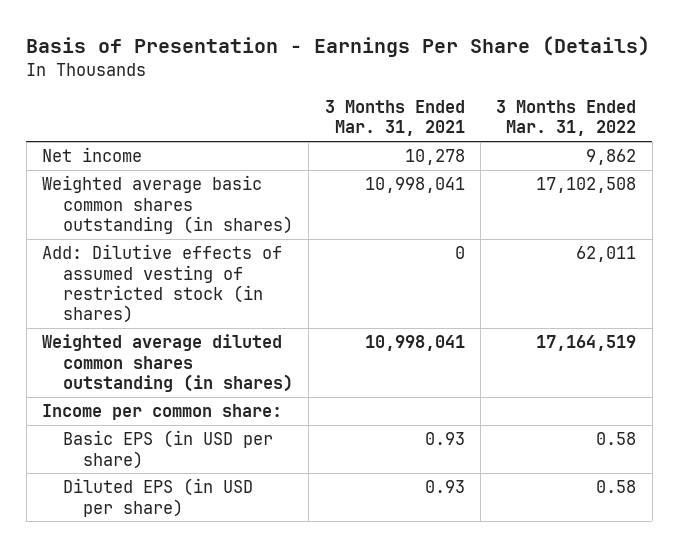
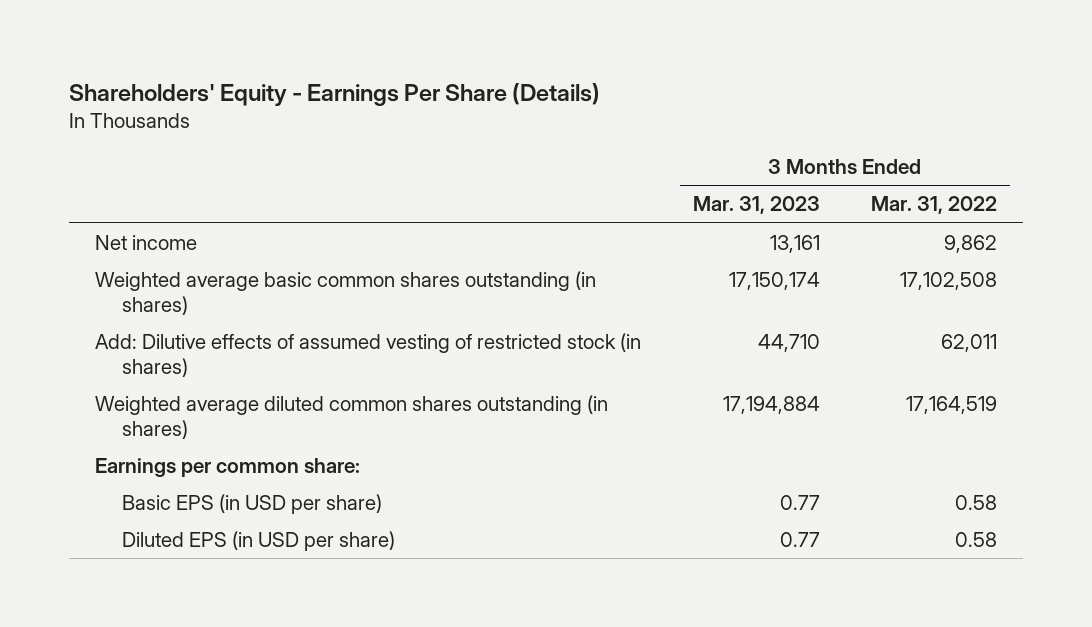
[26,35,651,57] Basis of Presentation - Earnings Per Share (Details) -> [69,82,601,106] Shareholders' Equity - Earnings Per Share (Details)
[324,100,465,137] 3 Months Ended Mar. 31, 2021 -> none
none -> [692,196,820,215] Mar. 31, 2023
[42,404,283,421] Income per common share: -> [94,458,360,478] Earnings per common share:

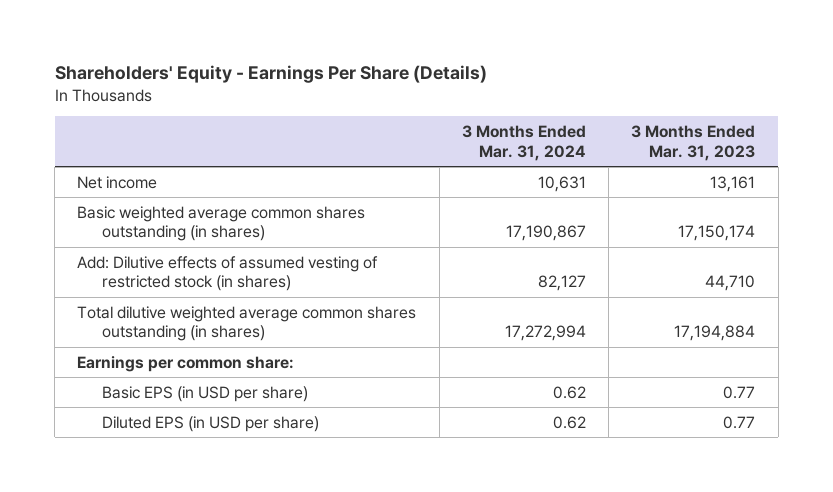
[871,196,998,215] Mar. 31, 2022 -> none
none -> [461,125,586,161] 3 Months Ended Mar. 31, 2024
[94,271,596,315] Weighted average basic common shares outstanding (in shares) -> [77,205,366,242] Basic weighted average common shares outstanding (in shares)
[94,395,608,439] Weighted average diluted common shares outstanding (in shares) -> [77,305,417,342] Total dilutive weighted average common shares outstanding (in shares)

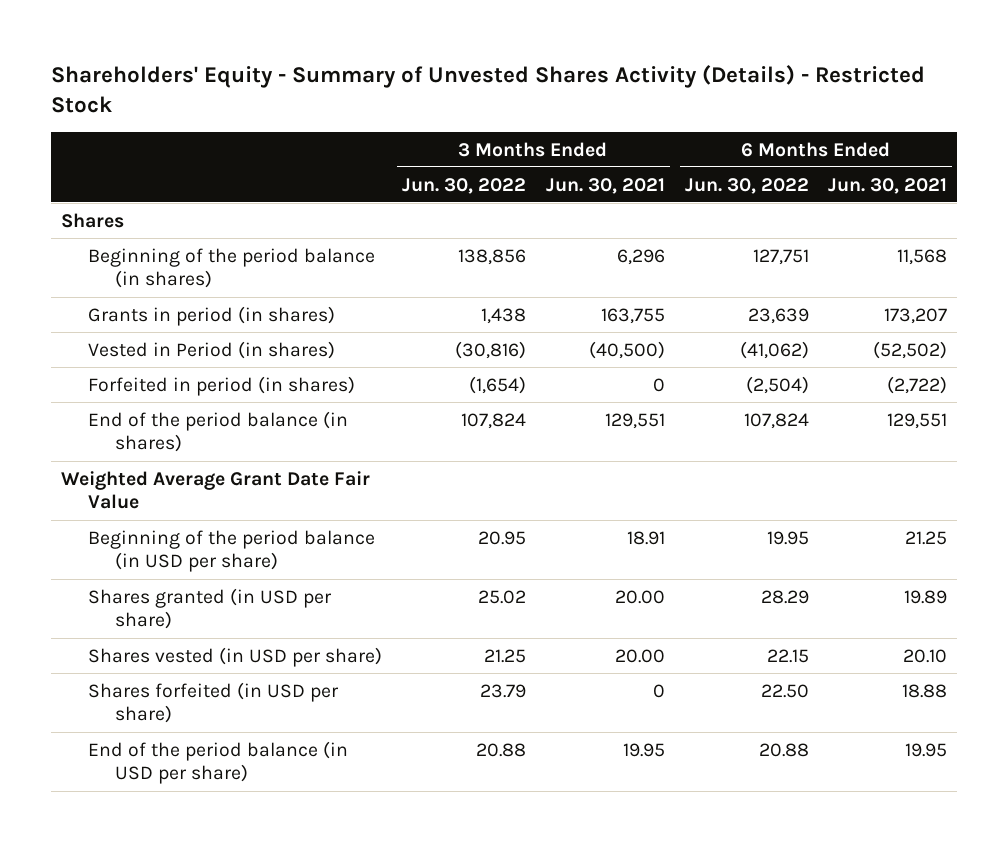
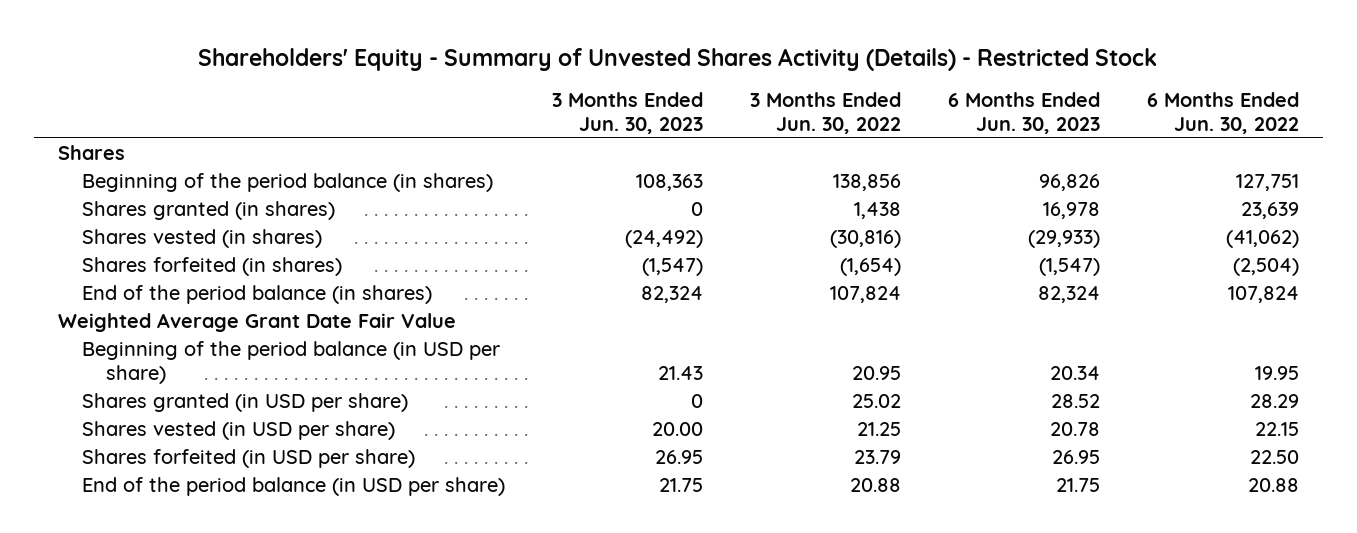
[545,177,665,194] Jun. 30, 2021 -> none
[828,177,948,194] Jun. 30, 2021 -> none
none -> [551,92,703,134] 3 Months Ended Jun. 30, 2023
none -> [948,92,1101,134] 6 Months Ended Jun. 30, 2023
[88,305,336,326] Grants in period (in shares) -> [81,201,335,221] Shares granted (in shares)
[88,340,336,359] Vested in Period (in shares) -> [81,229,322,249] Shares vested (in shares)
[88,375,356,396] Forfeited in period (in shares) -> [81,257,342,277] Shares forfeited (in shares)

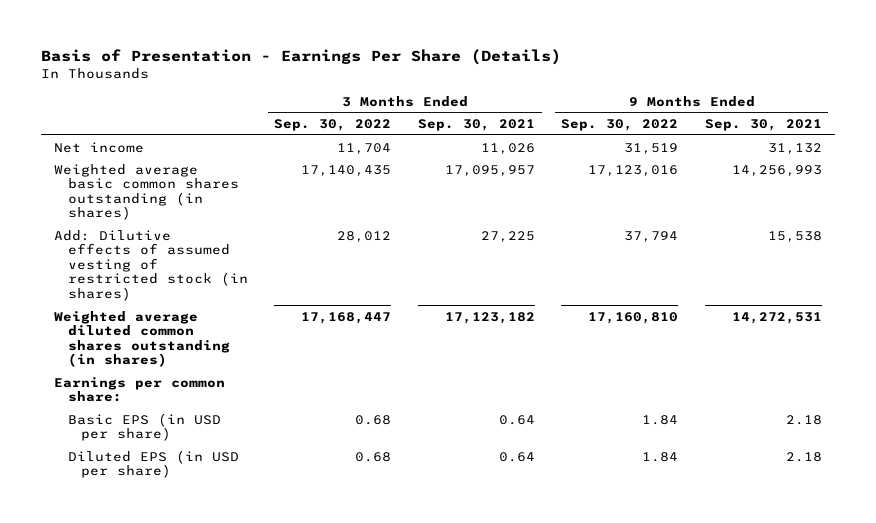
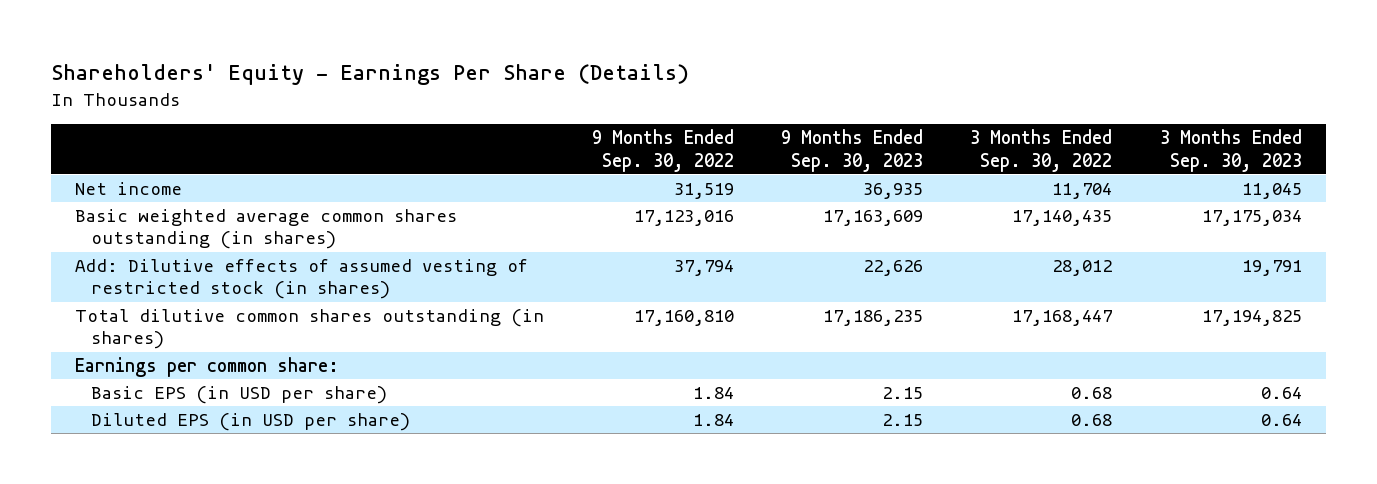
[41,48,562,65] Basis of Presentation - Earnings Per Share (Details) -> [51,64,690,86] Shareholders' Equity - Earnings Per Share (Details)
[417,119,535,132] Sep. 30, 2021 -> none
[704,119,822,132] Sep. 30, 2021 -> none
none -> [780,129,923,172] 9 Months Ended Sep. 30, 2023
none -> [1159,129,1302,172] 3 Months Ended Sep. 30, 2023
[54,163,239,221] Weighted average basic common shares outstanding (in shares) -> [75,209,458,250] Basic weighted average common shares outstanding (in shares)
[54,310,230,368] Weighted average diluted common shares outstanding (in shares) -> [75,309,545,350] Total dilutive common shares outstanding (in shares)

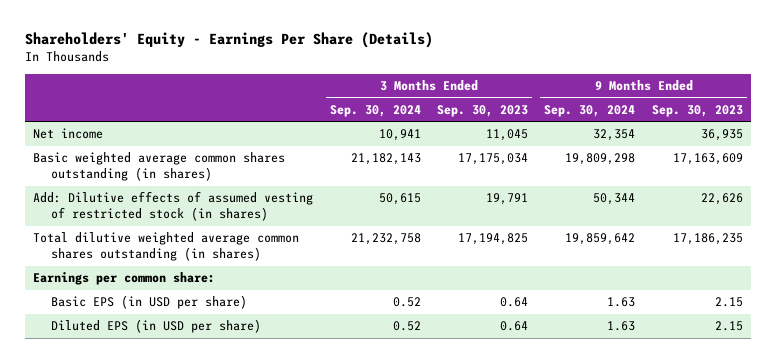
[591,129,734,172] 9 Months Ended Sep. 30, 2022 -> none
[970,129,1113,172] 3 Months Ended Sep. 30, 2022 -> none
none -> [329,104,421,117] Sep. 30, 2024
none -> [544,104,636,117] Sep. 30, 2024
[75,309,545,350] Total dilutive common shares outstanding (in shares) -> [33,232,300,262] Total dilutive weighted average common shares outstanding (in shares)

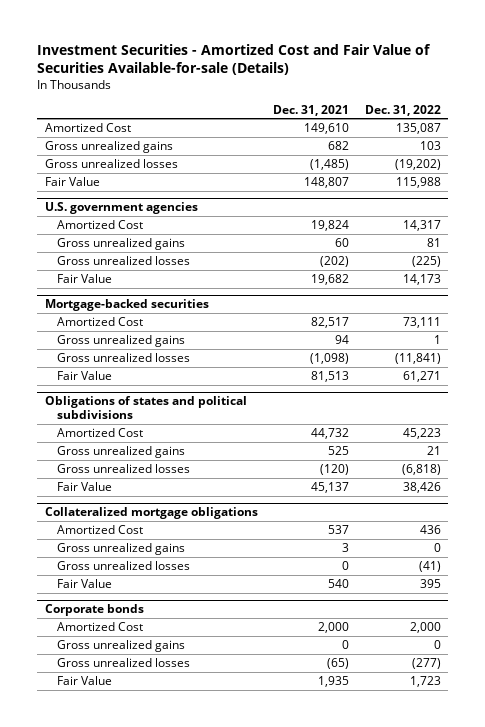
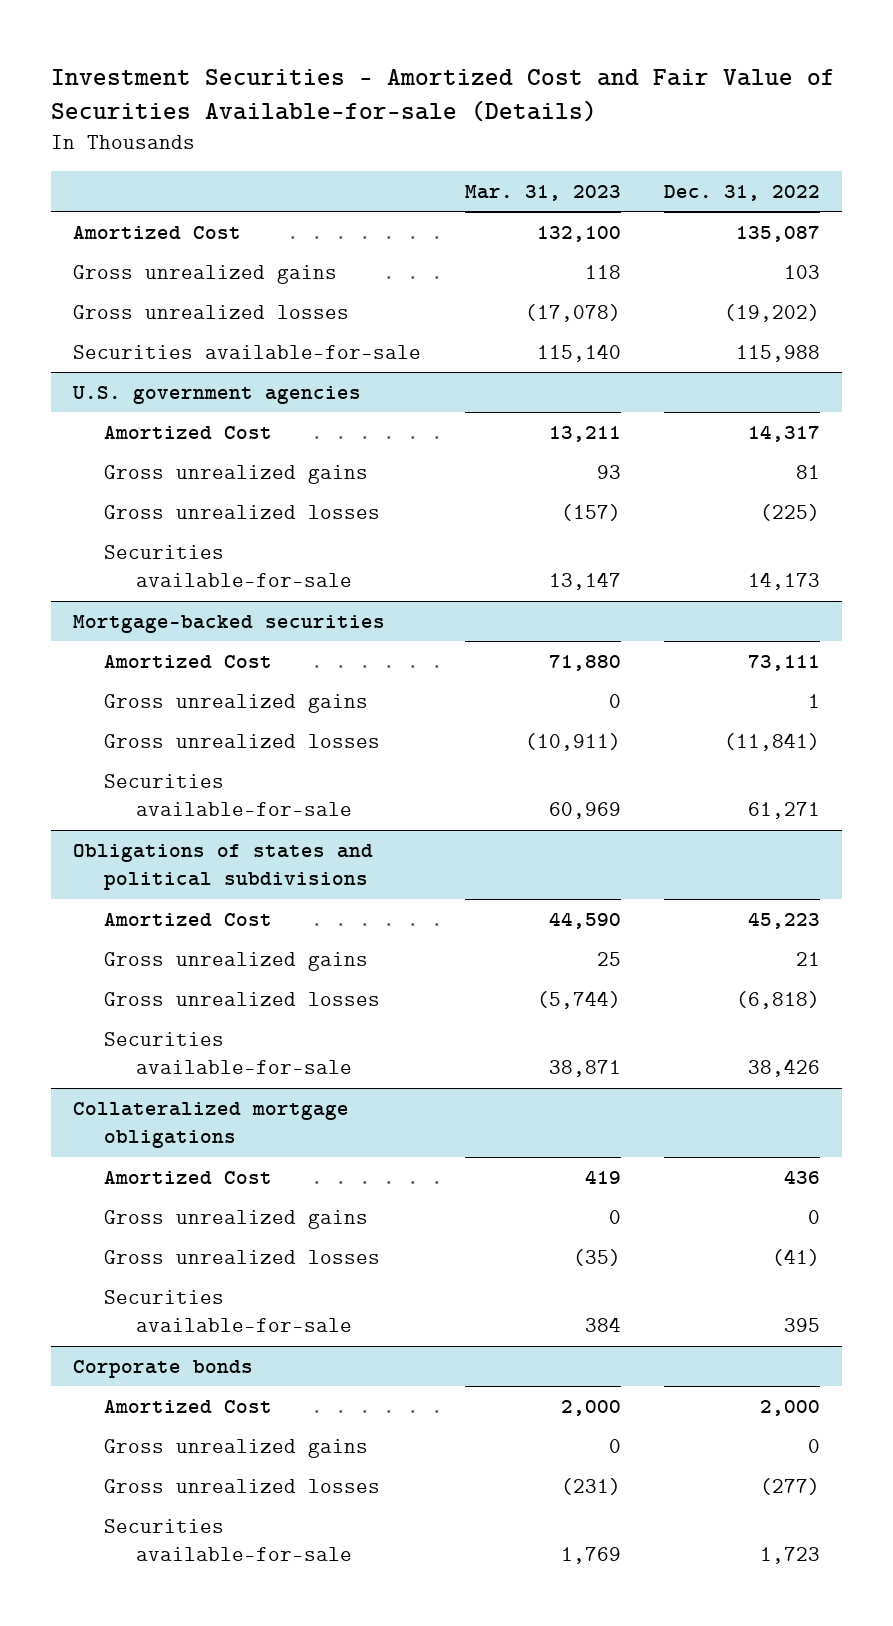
[273,104,350,116] Dec. 31, 2021 -> none
none -> [464,184,621,201] Mar. 31, 2023
[44,177,100,187] Fair Value -> [72,344,421,359] Securities available-for-sale
[56,274,112,284] Fair Value -> [104,544,352,588] Securities available-for-sale
[56,371,112,381] Fair Value -> [104,773,352,817] Securities available-for-sale
[56,482,112,492] Fair Value -> [104,1031,352,1075] Securities available-for-sale
[56,579,112,589] Fair Value -> [104,1289,352,1333] Securities available-for-sale
[56,676,112,686] Fair Value -> [104,1518,352,1562] Securities available-for-sale

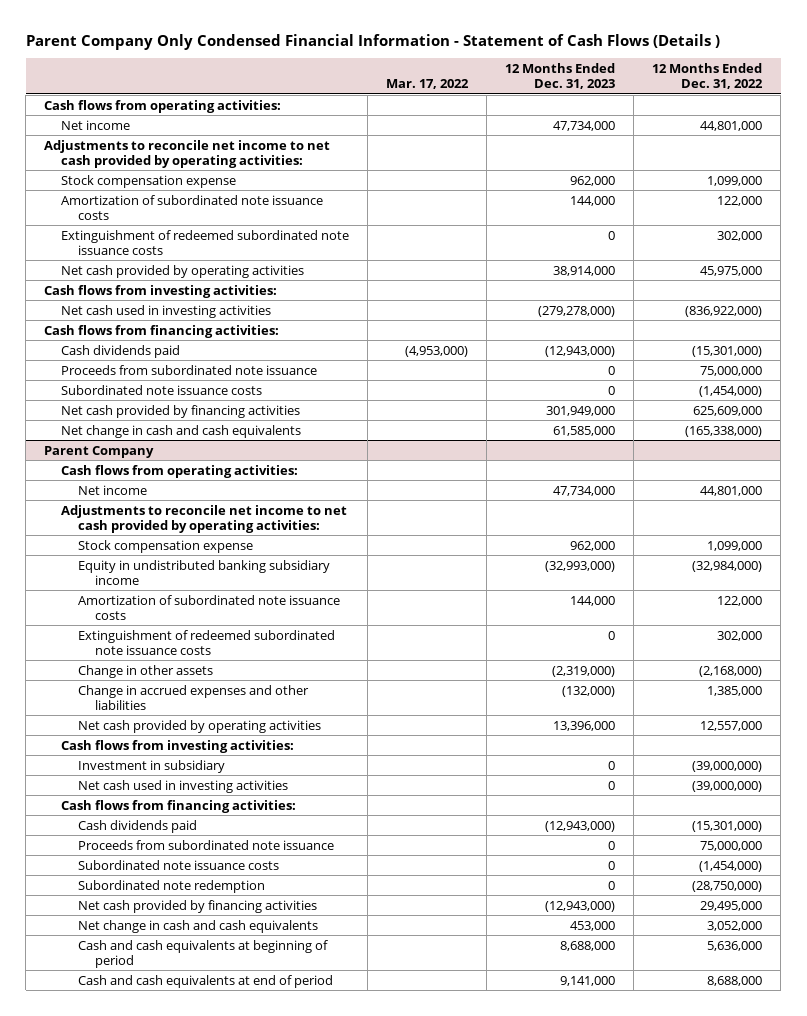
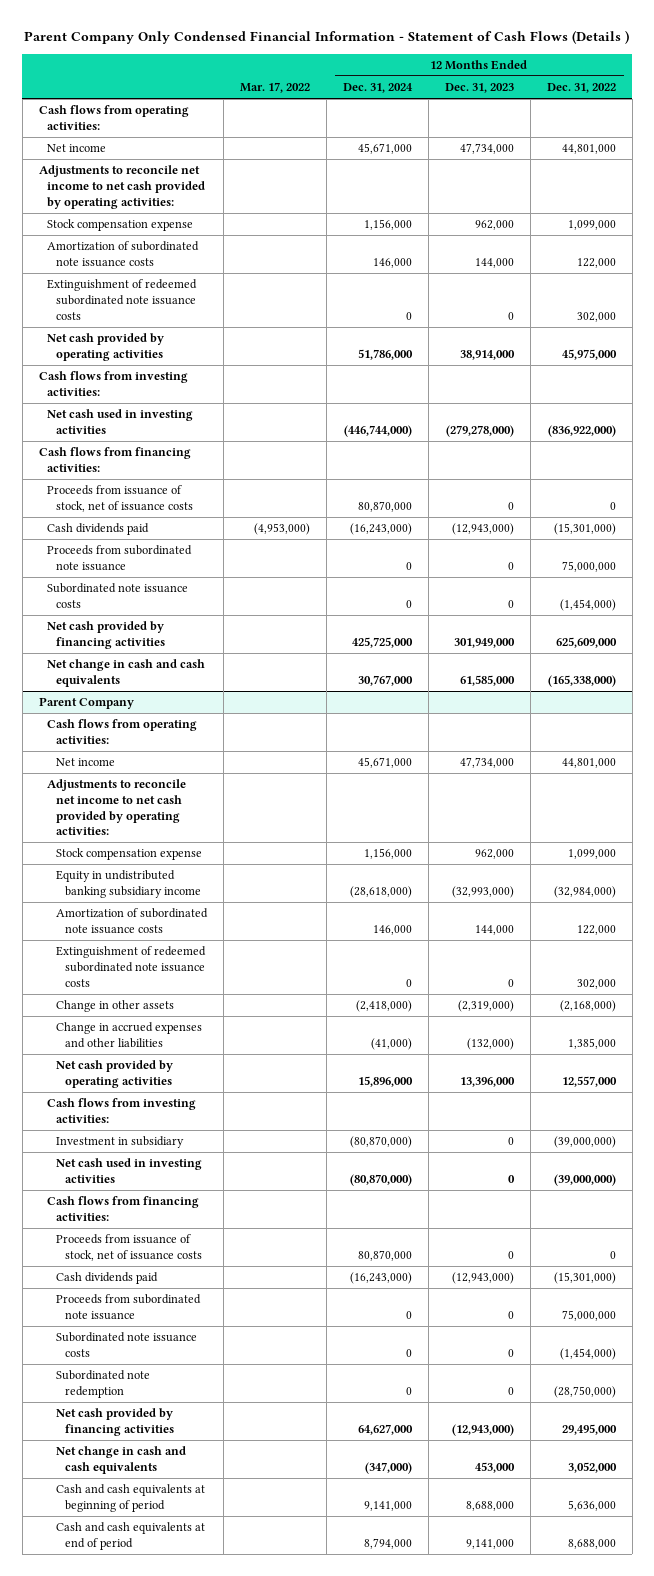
none -> [343,83,414,94] Dec. 31, 2024
none -> [47,485,194,512] Proceeds from issuance of stock, net of issuance costs
none -> [56,1234,203,1261] Proceeds from issuance of stock, net of issuance costs

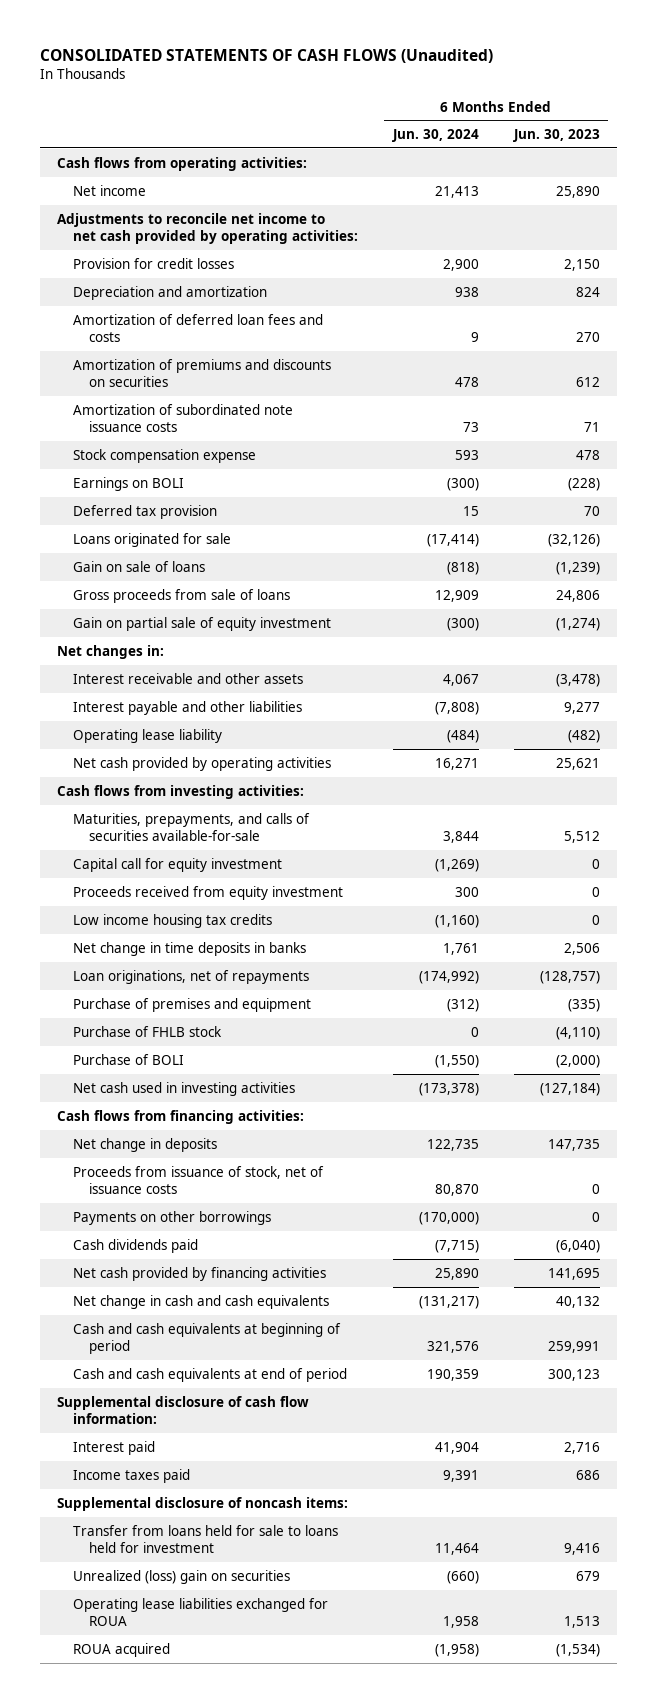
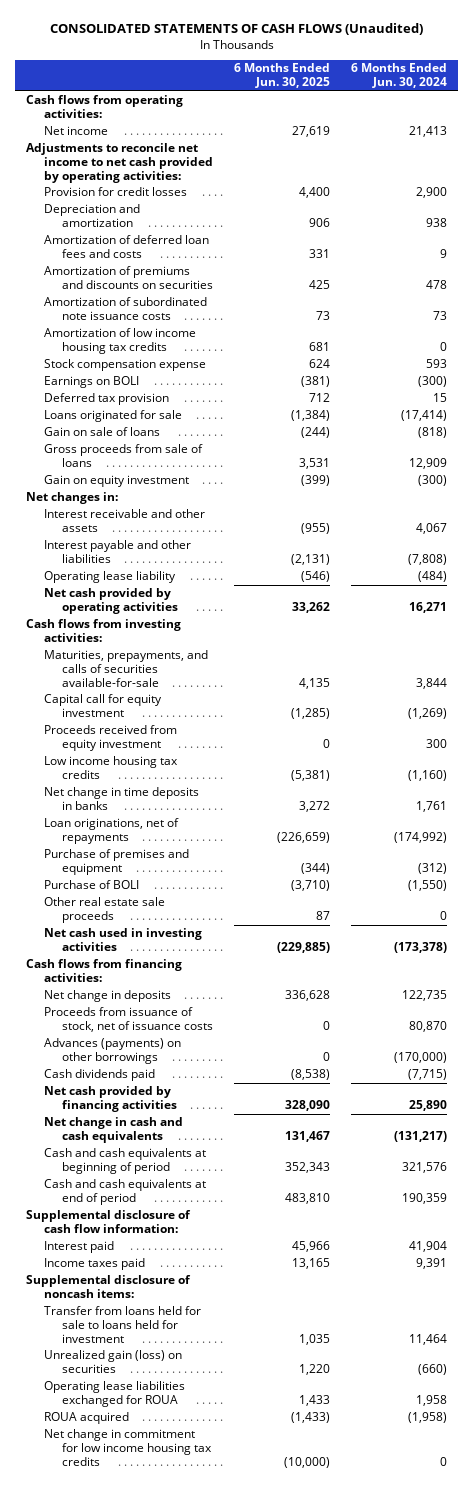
[512,129,600,143] Jun. 30, 2023 -> none
none -> [233,63,330,89] 6 Months Ended Jun. 30, 2025
none -> [43,328,196,355] Amortization of low income housing tax credits
[73,616,332,631] Gain on partial sale of equity investment -> [43,475,189,488] Gain on equity investment
[73,1025,223,1037] Purchase of FHLB stock -> none
none -> [43,897,165,924] Other real estate sale proceeds
[73,1210,272,1225] Payments on other borrowings -> [43,1038,181,1065] Advances (payments) on other borrowings
[73,1569,291,1584] Unrealized (loss) gain on securities -> [43,1350,182,1374] Unrealized gain (loss) on securities
none -> [43,1429,212,1467] Net change in commitment for low income housing tax credits

